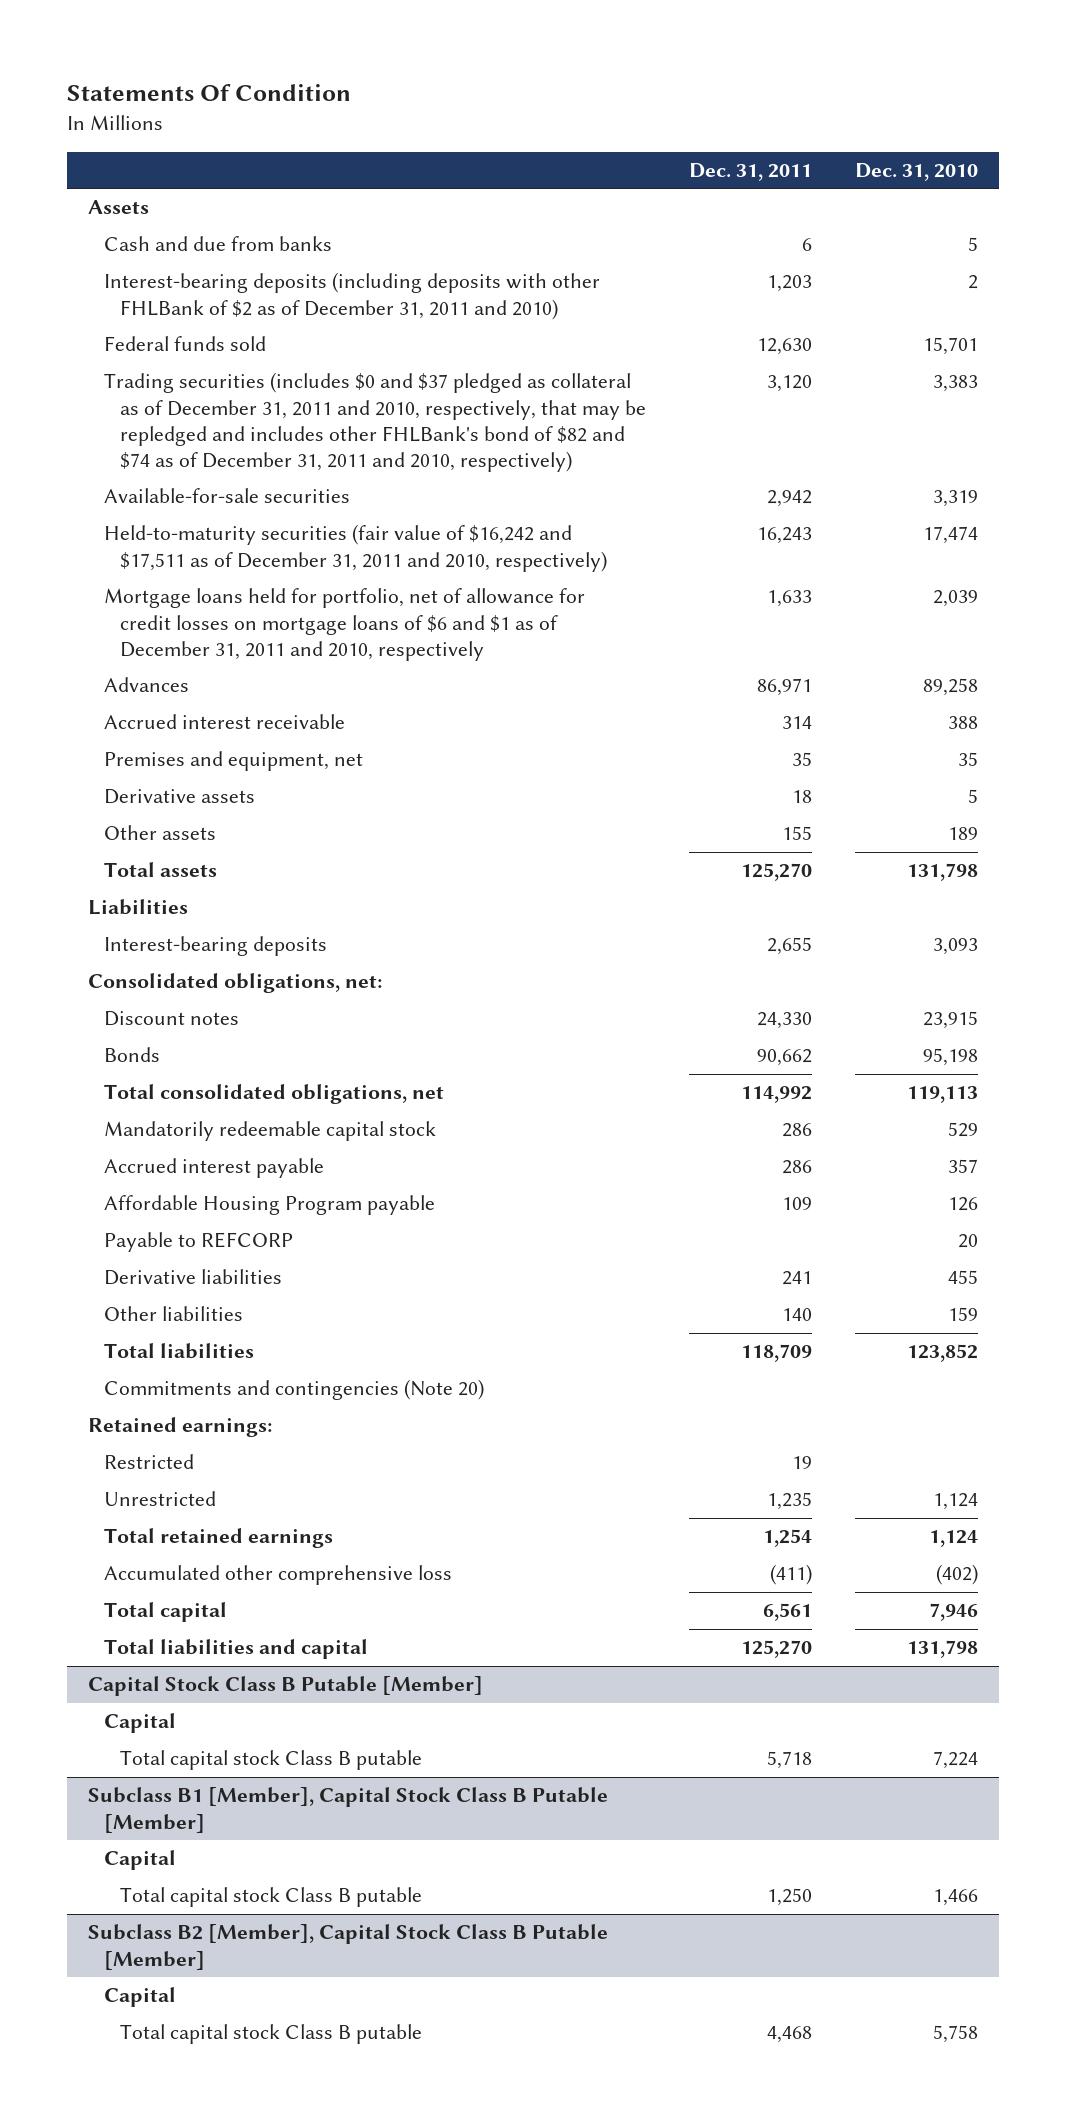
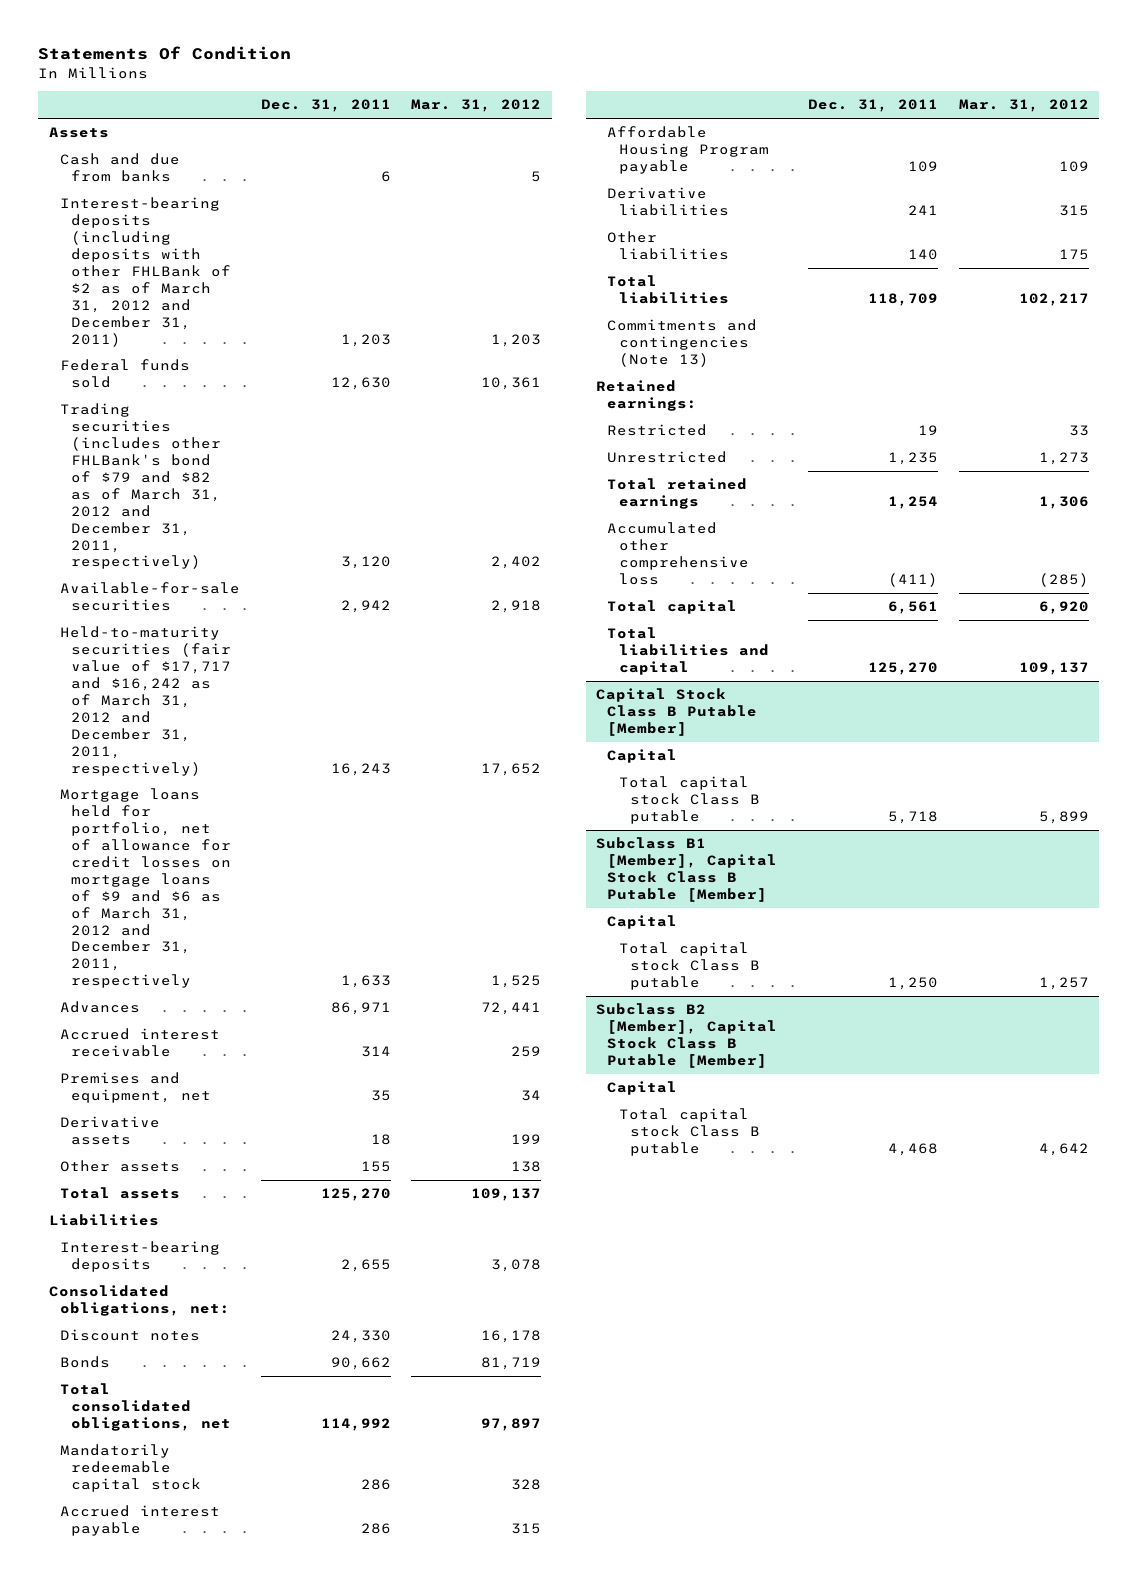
[854,163,978,182] Dec. 31, 2010 -> none
none -> [411,99,542,113] Mar. 31, 2012
[104,272,601,320] Interest-bearing deposits (including deposits with other FHLBank of $2 as of December 31, 2011 and 2010) -> [60,197,232,347] Interest-bearing deposits (including deposits with other FHLBank of $2 as of March 31, 2012 and December 31, 2011)
[104,372,647,472] Trading securities (includes $0 and $37 pledged as collateral as of December 31, 2011 and 2010, respectively, that may be repledged and includes other FHLBank's bond of $82 and $74 as of December 31, 2011 and 2010, respectively) -> [60,403,222,570] Trading securities (includes other FHLBank's bond of $79 and $82 as of March 31, 2012 and December 31, 2011, respectively)
[104,524,608,572] Held-to-maturity securities (fair value of $16,242 and $17,511 as of December 31, 2011 and 2010, respectively) -> [60,626,232,776] Held-to-maturity securities (fair value of $17,717 and $16,242 as of March 31, 2012 and December 31, 2011, respectively)
[104,588,586,661] Mortgage loans held for portfolio, net of allowance for credit losses on mortgage loans of $6 and $1 as of December 31, 2011 and 2010, respectively -> [60,788,232,989] Mortgage loans held for portfolio, net of allowance for credit losses on mortgage loans of $9 and $6 as of March 31, 2012 and December 31, 2011, respectively
[104,1232,294,1253] Payable to REFCORP -> none
[104,1379,485,1401] Commitments and contingencies (Note 20) -> [607,319,758,368] Commitments and contingencies (Note 13)

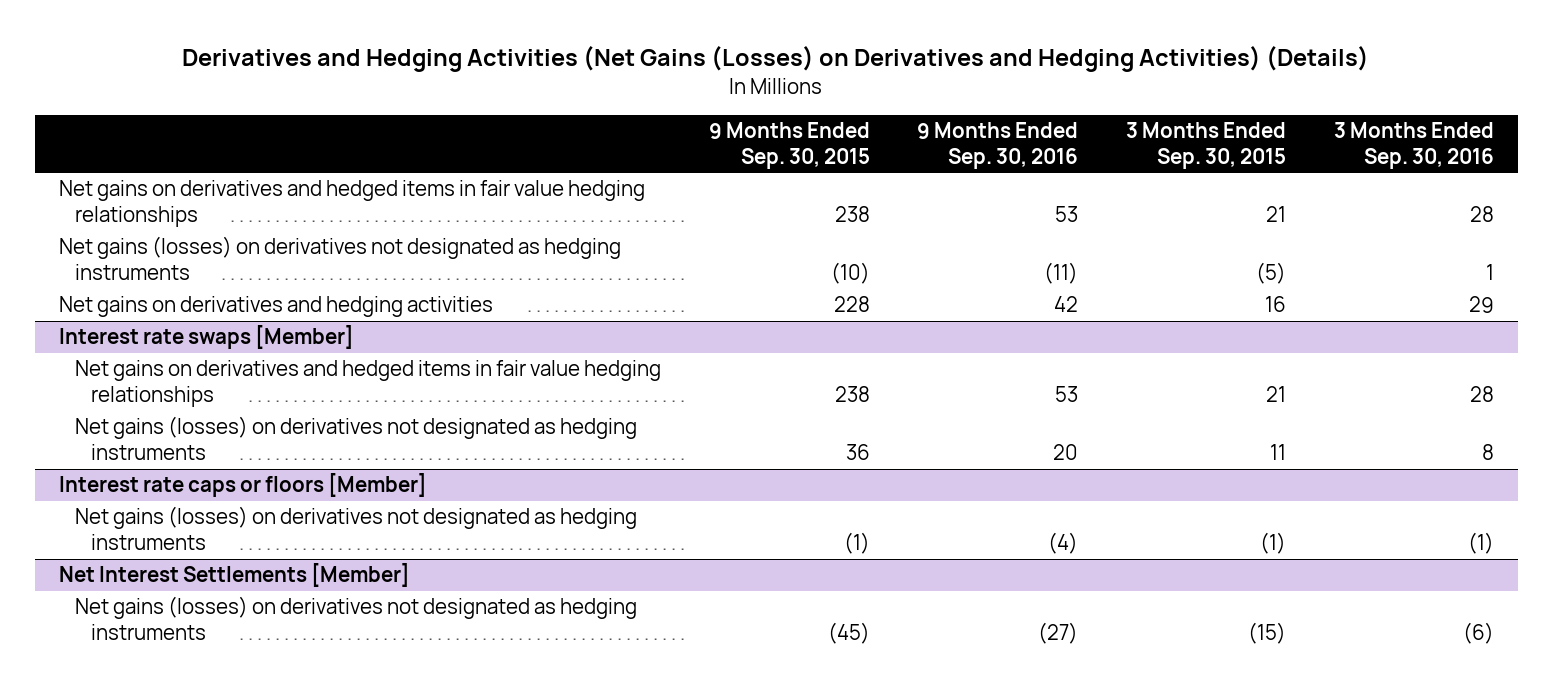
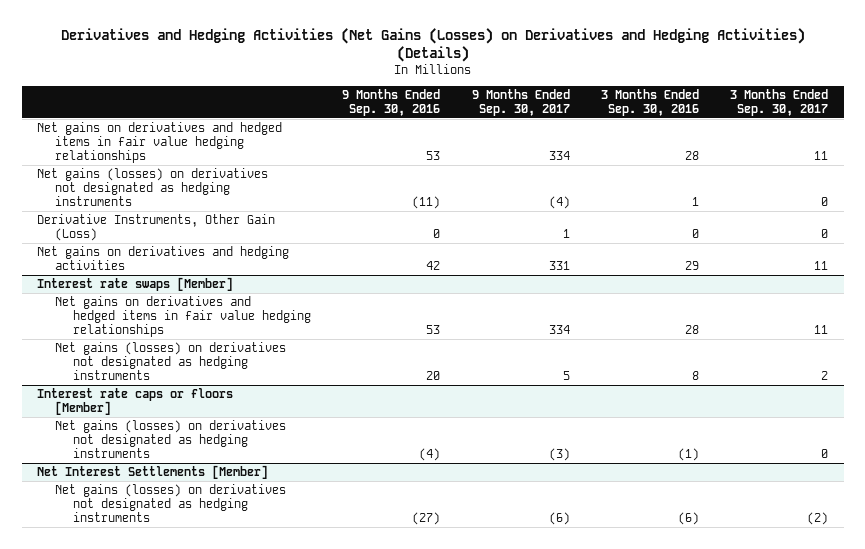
[708,121,870,169] 9 Months Ended Sep. 30, 2015 -> none
[1126,121,1287,169] 3 Months Ended Sep. 30, 2015 -> none
none -> [471,88,570,116] 9 Months Ended Sep. 30, 2017
none -> [729,88,828,116] 3 Months Ended Sep. 30, 2017
none -> [37,214,276,242] Derivative Instruments, Other Gain (Loss)

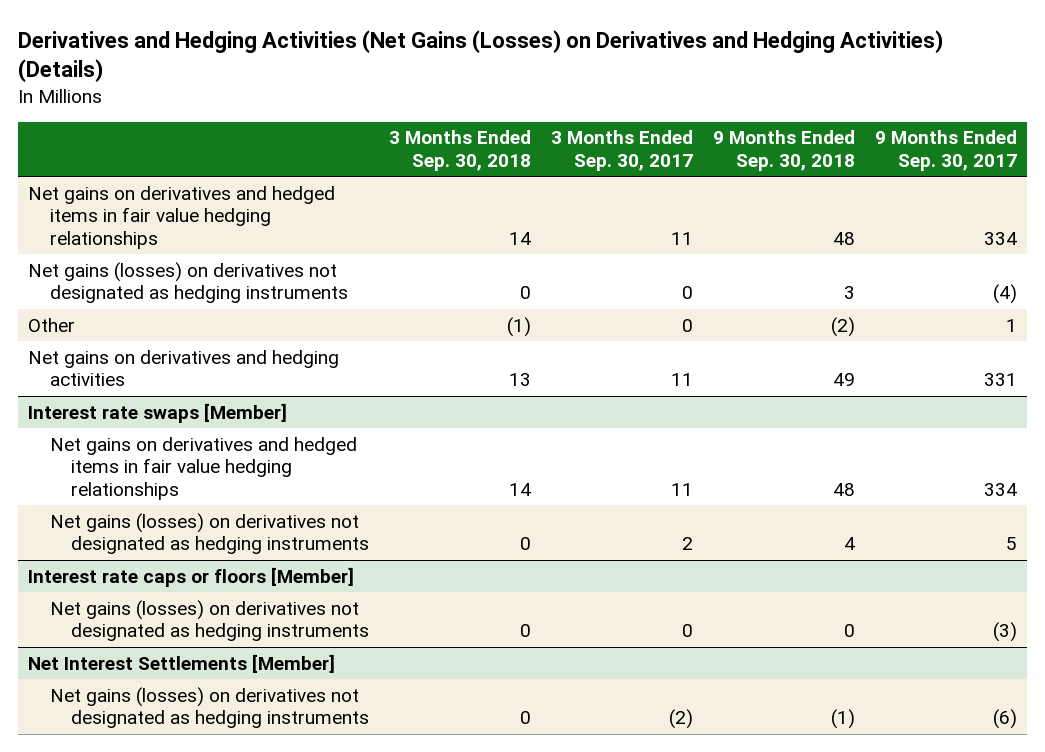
[342,88,441,116] 9 Months Ended Sep. 30, 2016 -> none
[600,88,699,116] 3 Months Ended Sep. 30, 2016 -> none
none -> [389,130,532,171] 3 Months Ended Sep. 30, 2018
none -> [713,130,856,171] 9 Months Ended Sep. 30, 2018
[37,214,276,242] Derivative Instruments, Other Gain (Loss) -> [28,317,76,332] Other

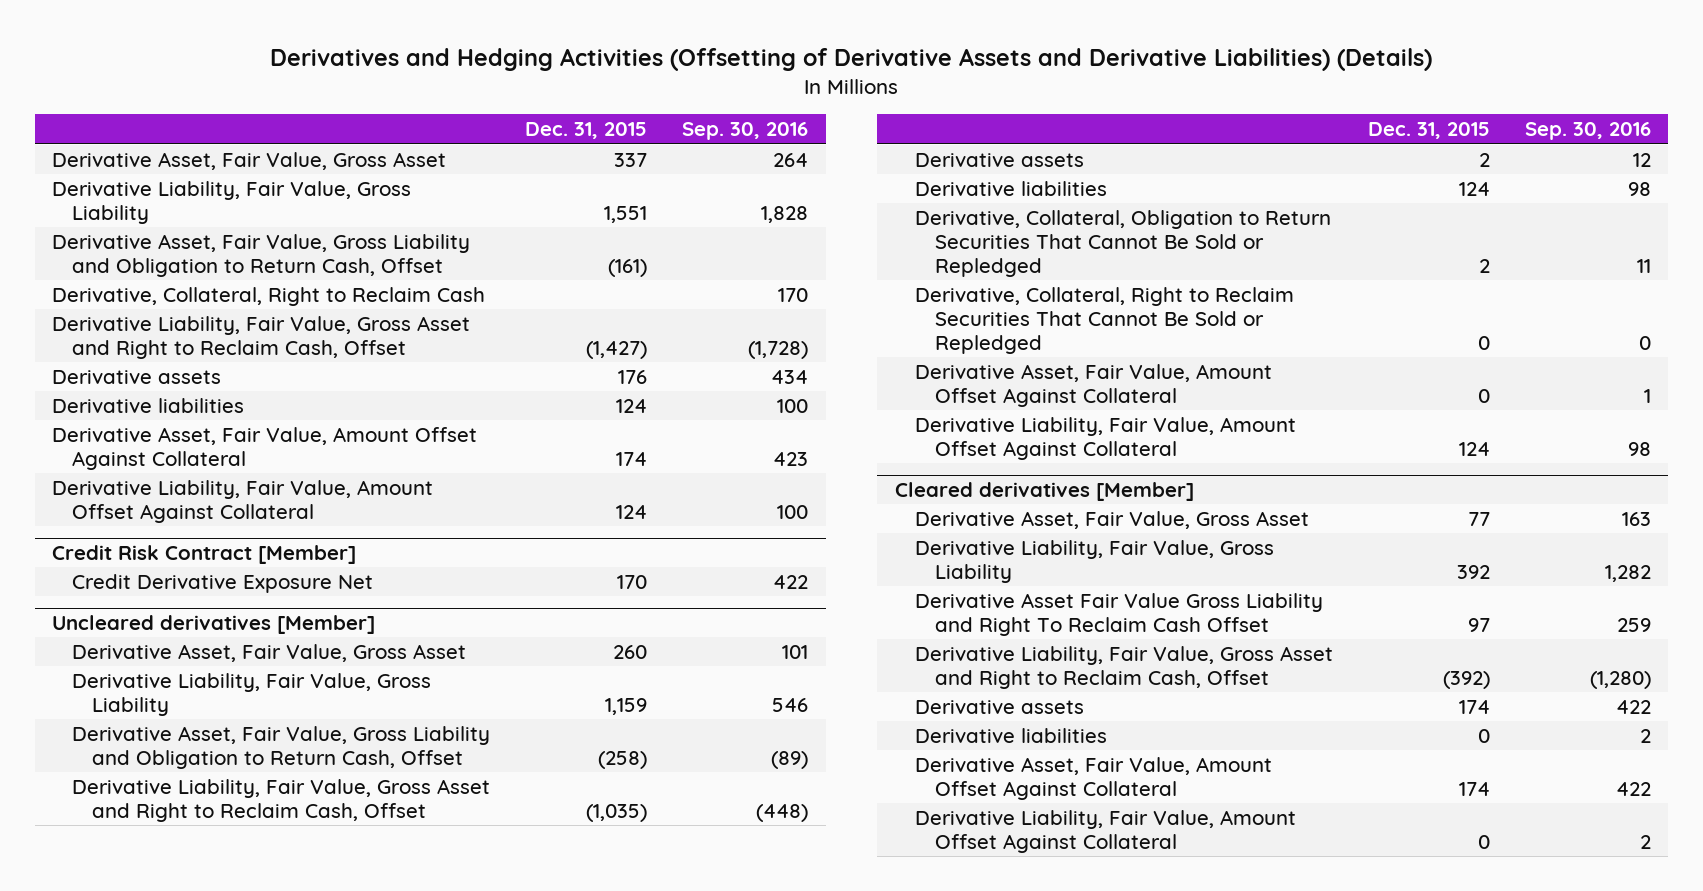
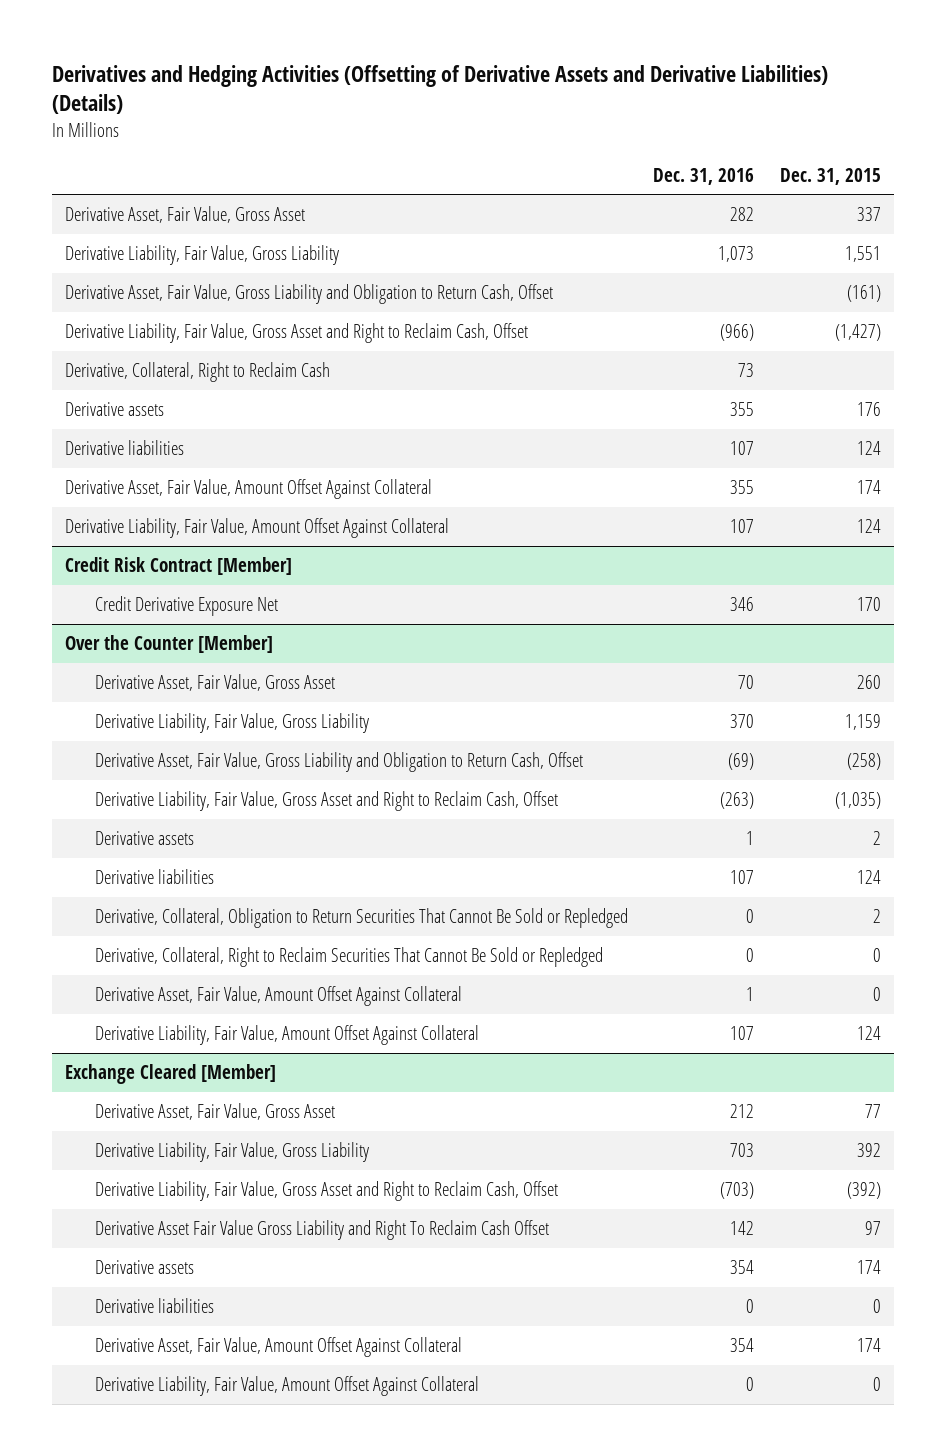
[682,122,809,141] Sep. 30, 2016 -> none
none -> [653,167,755,185] Dec. 31, 2016
[52,286,486,306] Derivative, Collateral, Right to Reclaim Cash -> [65,362,331,383] Derivative, Collateral, Right to Reclaim Cash
[52,614,376,634] Uncleared derivatives [Member] -> [65,635,274,654] Over the Counter [Member]
[894,481,1194,501] Cleared derivatives [Member] -> [65,1064,277,1085] Exchange Cleared [Member]
[914,592,1323,636] Derivative Asset Fair Value Gross Liability and Right To Reclaim Cash Offset -> none
none -> [94,1220,549,1241] Derivative Asset Fair Value Gross Liability and Right To Reclaim Cash Offset

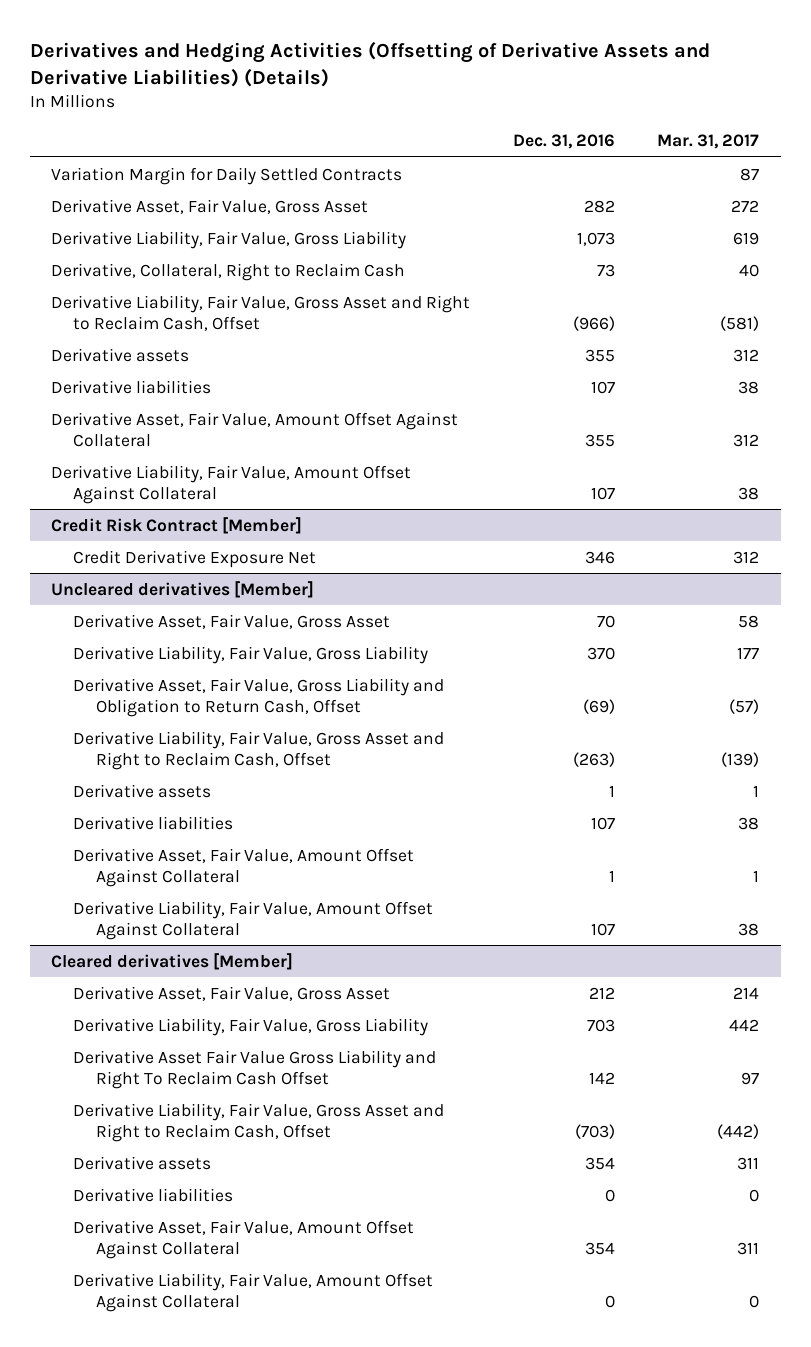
[779,167,881,185] Dec. 31, 2015 -> none
none -> [657,133,760,149] Mar. 31, 2017
none -> [51,166,403,185] Variation Margin for Daily Settled Contracts
[65,284,554,305] Derivative Asset, Fair Value, Gross Liability and Obligation to Return Cash, Offset -> none
[65,323,529,344] Derivative Liability, Fair Value, Gross Asset and Right to Reclaim Cash, Offset -> [51,294,471,331] Derivative Liability, Fair Value, Gross Asset and Right to Reclaim Cash, Offset
[65,635,274,654] Over the Counter [Member] -> [51,580,315,598] Uncleared derivatives [Member]
[94,908,628,929] Derivative, Collateral, Obligation to Return Securities That Cannot Be Sold or Repledged -> none
[94,947,603,968] Derivative, Collateral, Right to Reclaim Securities That Cannot Be Sold or Repledged -> none
[65,1064,277,1085] Exchange Cleared [Member] -> [51,952,294,970] Cleared derivatives [Member]
[94,1181,558,1202] Derivative Liability, Fair Value, Gross Asset and Right to Reclaim Cash, Offset -> none
none -> [73,1102,445,1142] Derivative Liability, Fair Value, Gross Asset and Right to Reclaim Cash, Offset

